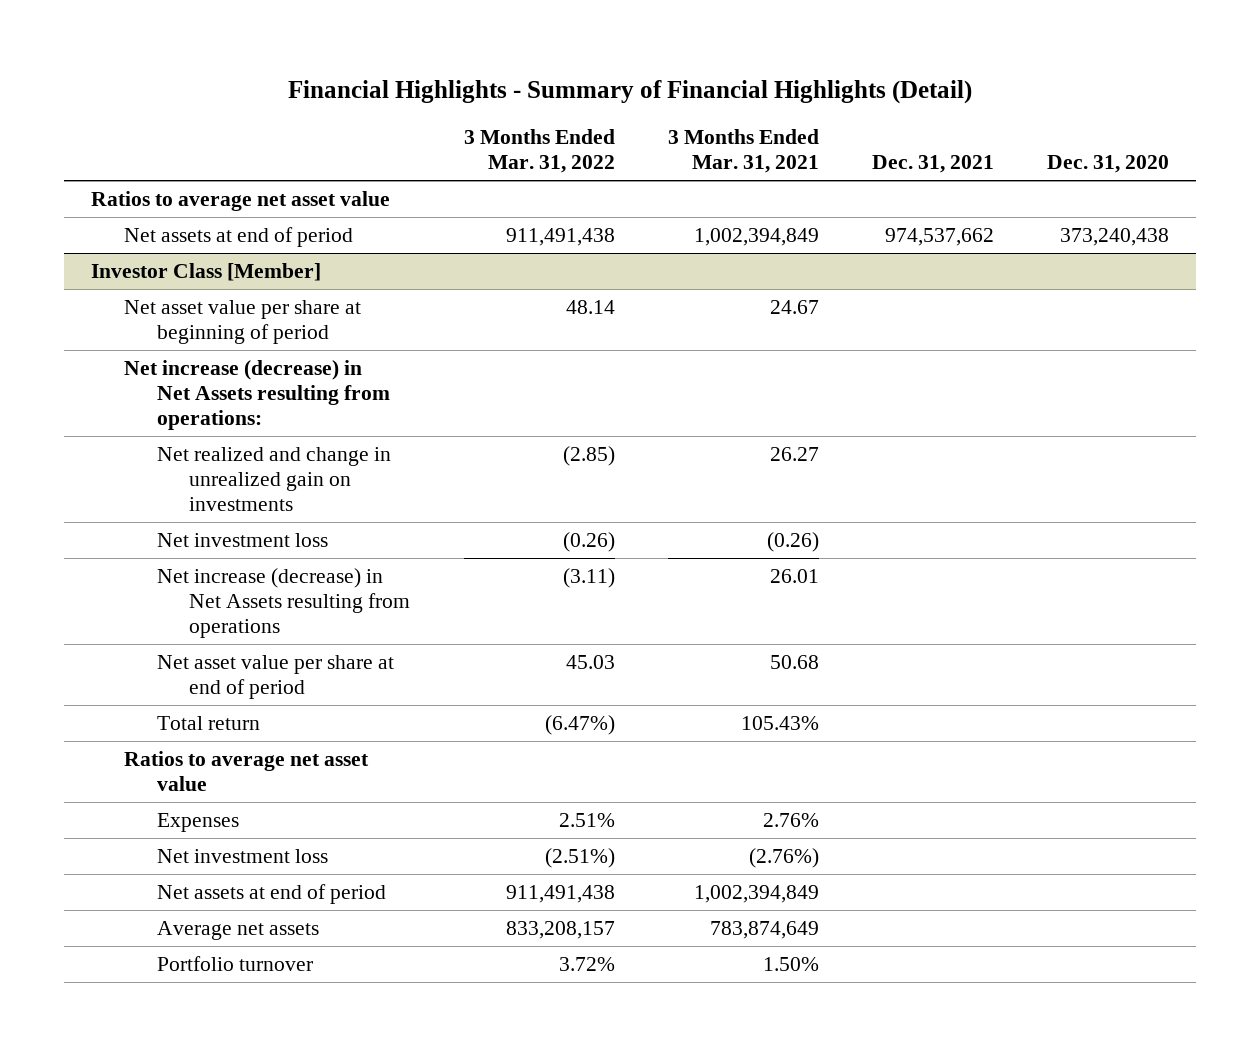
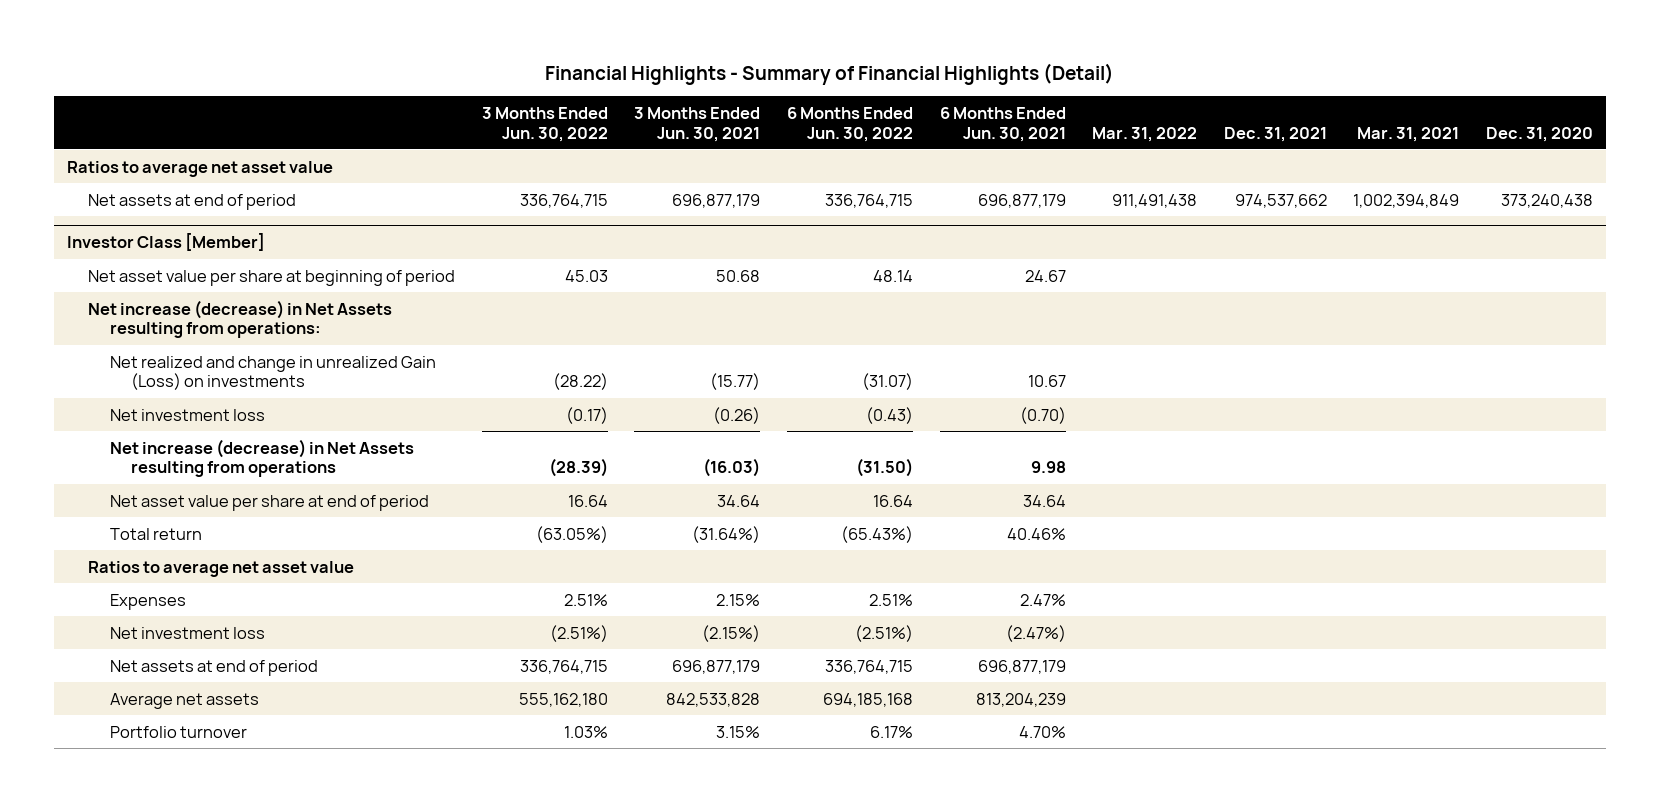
[463,129,615,174] 3 Months Ended Mar. 31, 2022 -> none
[667,129,819,174] 3 Months Ended Mar. 31, 2021 -> none
none -> [481,106,608,142] 3 Months Ended Jun. 30, 2022
none -> [634,106,761,142] 3 Months Ended Jun. 30, 2021
none -> [787,106,914,142] 6 Months Ended Jun. 30, 2022
none -> [939,106,1066,142] 6 Months Ended Jun. 30, 2021
none -> [1092,126,1198,142] Mar. 31, 2022
none -> [1357,126,1460,142] Mar. 31, 2021
[156,447,391,511] Net realized and change in unrealized gain on investments -> [109,355,436,391] Net realized and change in unrealized Gain (Loss) on investments

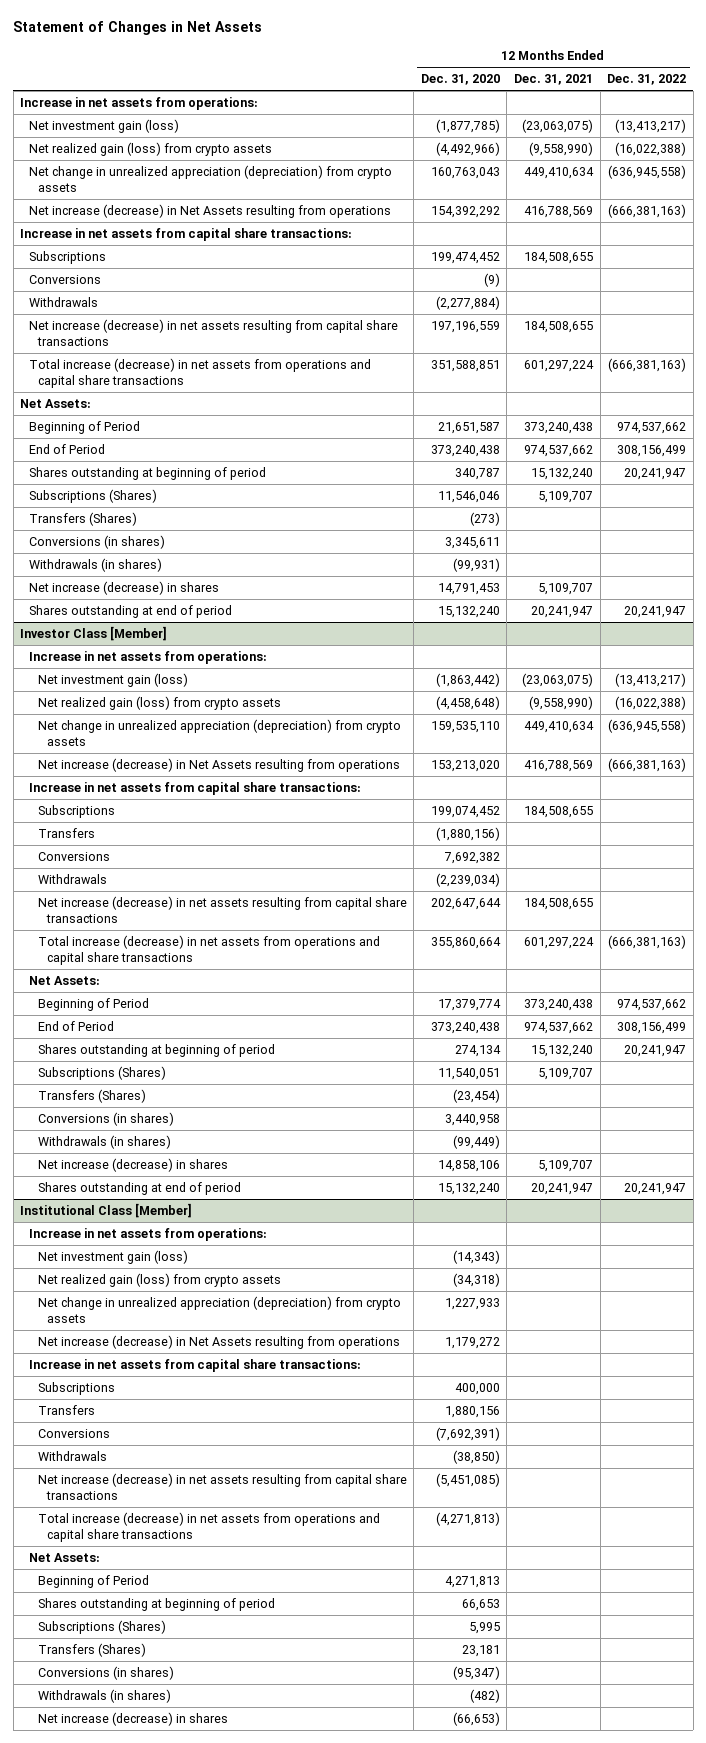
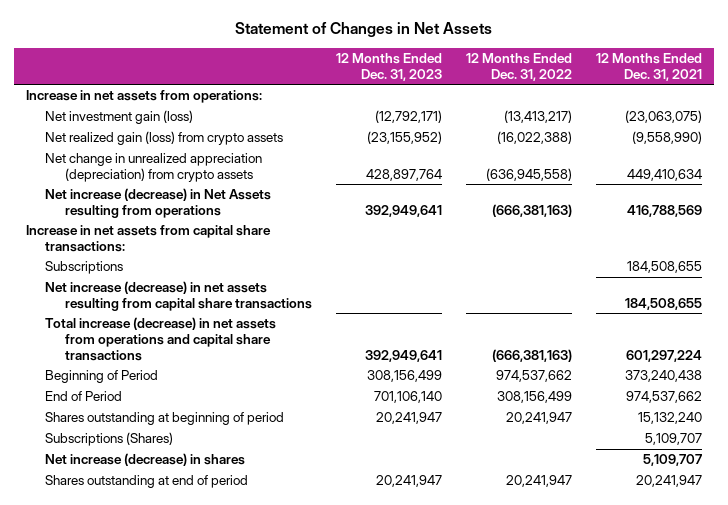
[420,74,500,86] Dec. 31, 2020 -> none
none -> [335,52,442,81] 12 Months Ended Dec. 31, 2023
[28,274,101,284] Conversions -> none
[28,296,98,307] Withdrawals -> none
[20,398,92,408] Net Assets: -> none
[28,511,137,526] Transfers (Shares) -> none
[28,534,165,549] Conversions (in shares) -> none
[28,557,162,572] Withdrawals (in shares) -> none
[20,625,168,641] Investor Class [Member] -> none
[28,650,267,664] Increase in net assets from operations: -> none
[37,672,188,687] Net investment gain (loss) -> none
[37,695,281,710] Net realized gain (loss) from crypto assets -> none
[37,718,401,746] Net change in unrealized appreciation (depreciation) from crypto assets -> none
[37,757,400,772] Net increase (decrease) in Net Assets resulting from operations -> none
[28,781,361,795] Increase in net assets from capital share transactions: -> none
[37,804,115,818] Subscriptions -> none
[37,827,95,838] Transfers -> none
[37,851,110,861] Conversions -> none
[37,873,107,884] Withdrawals -> none
[37,895,407,923] Net increase (decrease) in net assets resulting from capital share transactions -> none
[37,934,380,965] Total increase (decrease) in net assets from operations and capital share transactions -> none
[28,975,100,985] Net Assets: -> none
[37,997,149,1011] Beginning of Period -> none
[37,1020,114,1031] End of Period -> none
[37,1043,275,1057] Shares outstanding at beginning of period -> none
[37,1065,166,1080] Subscriptions (Shares) -> none
[37,1088,146,1103] Transfers (Shares) -> none
[37,1111,174,1126] Conversions (in shares) -> none
[37,1134,171,1149] Withdrawals (in shares) -> none
[37,1157,228,1172] Net increase (decrease) in shares -> none
[37,1181,241,1195] Shares outstanding at end of period -> none
[20,1202,193,1218] Institutional Class [Member] -> none
[28,1227,267,1241] Increase in net assets from operations: -> none
[37,1249,188,1264] Net investment gain (loss) -> none
[37,1272,281,1287] Net realized gain (loss) from crypto assets -> none
[37,1295,401,1323] Net change in unrealized appreciation (depreciation) from crypto assets -> none
[37,1334,400,1349] Net increase (decrease) in Net Assets resulting from operations -> none
[28,1358,361,1372] Increase in net assets from capital share transactions: -> none
[37,1381,115,1395] Subscriptions -> none
[37,1404,95,1415] Transfers -> none
[37,1428,110,1438] Conversions -> none
[37,1450,107,1461] Withdrawals -> none
[37,1472,407,1500] Net increase (decrease) in net assets resulting from capital share transactions -> none
[37,1511,380,1542] Total increase (decrease) in net assets from operations and capital share transactions -> none
[28,1552,100,1562] Net Assets: -> none
[37,1574,149,1588] Beginning of Period -> none
[37,1597,275,1611] Shares outstanding at beginning of period -> none
[37,1619,166,1634] Subscriptions (Shares) -> none
[37,1642,146,1657] Transfers (Shares) -> none
[37,1665,174,1680] Conversions (in shares) -> none
[37,1688,171,1703] Withdrawals (in shares) -> none
[37,1711,228,1726] Net increase (decrease) in shares -> none

